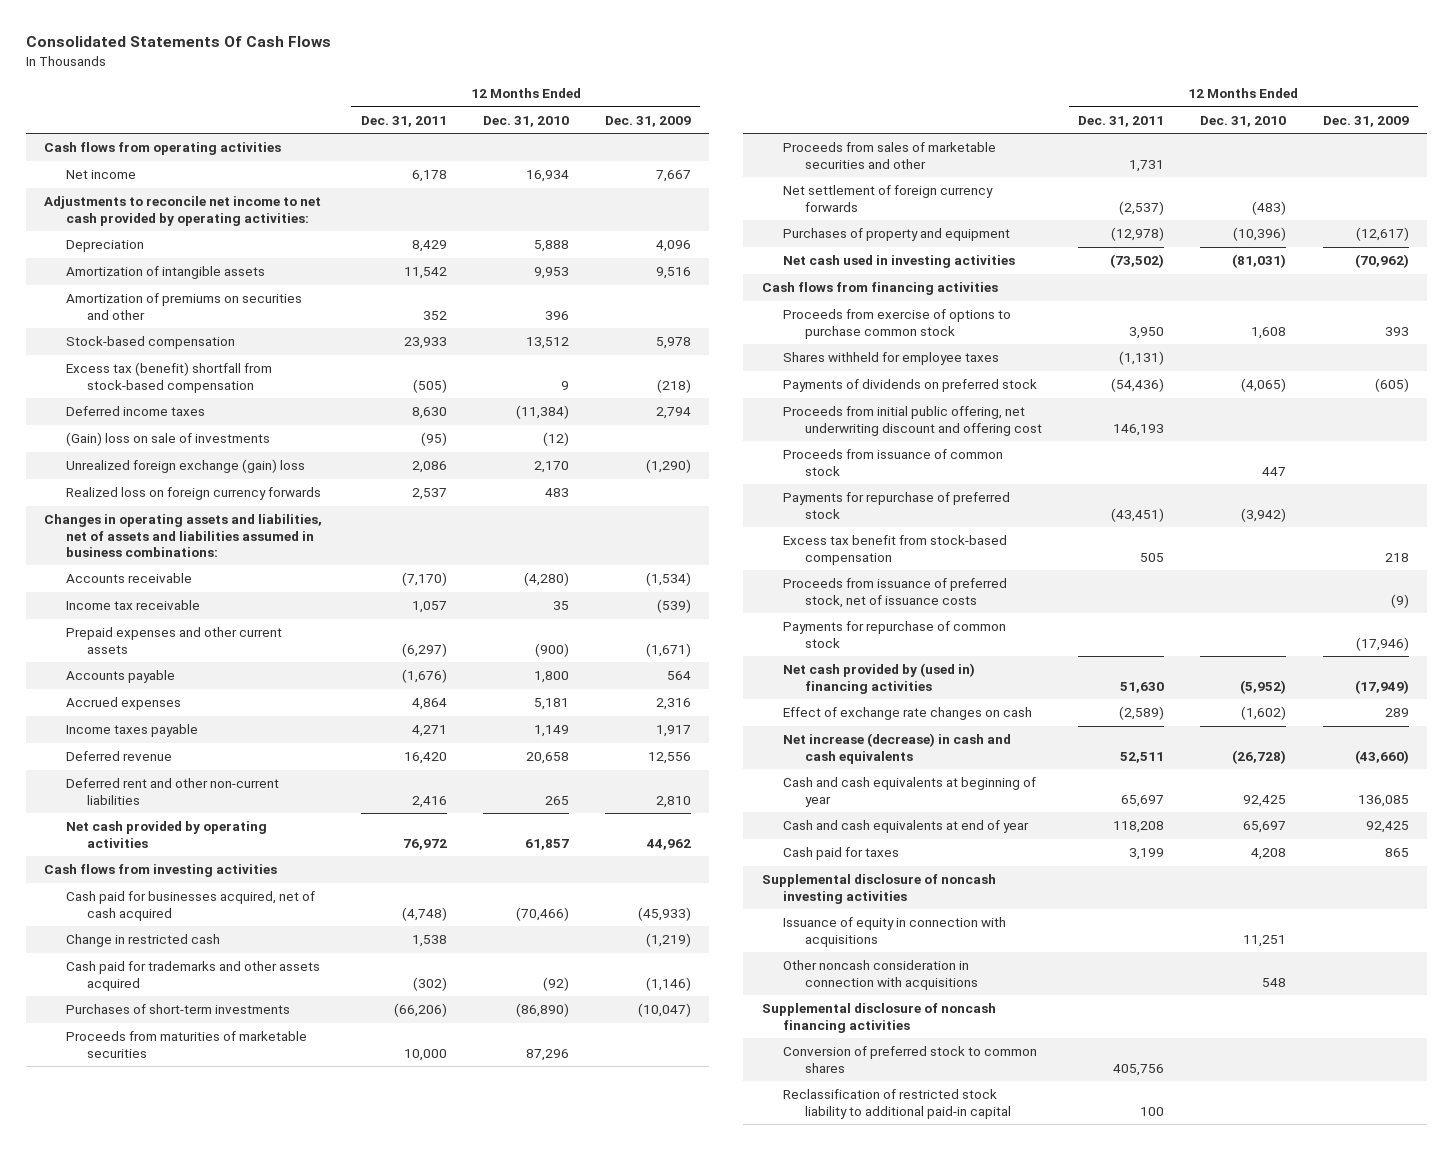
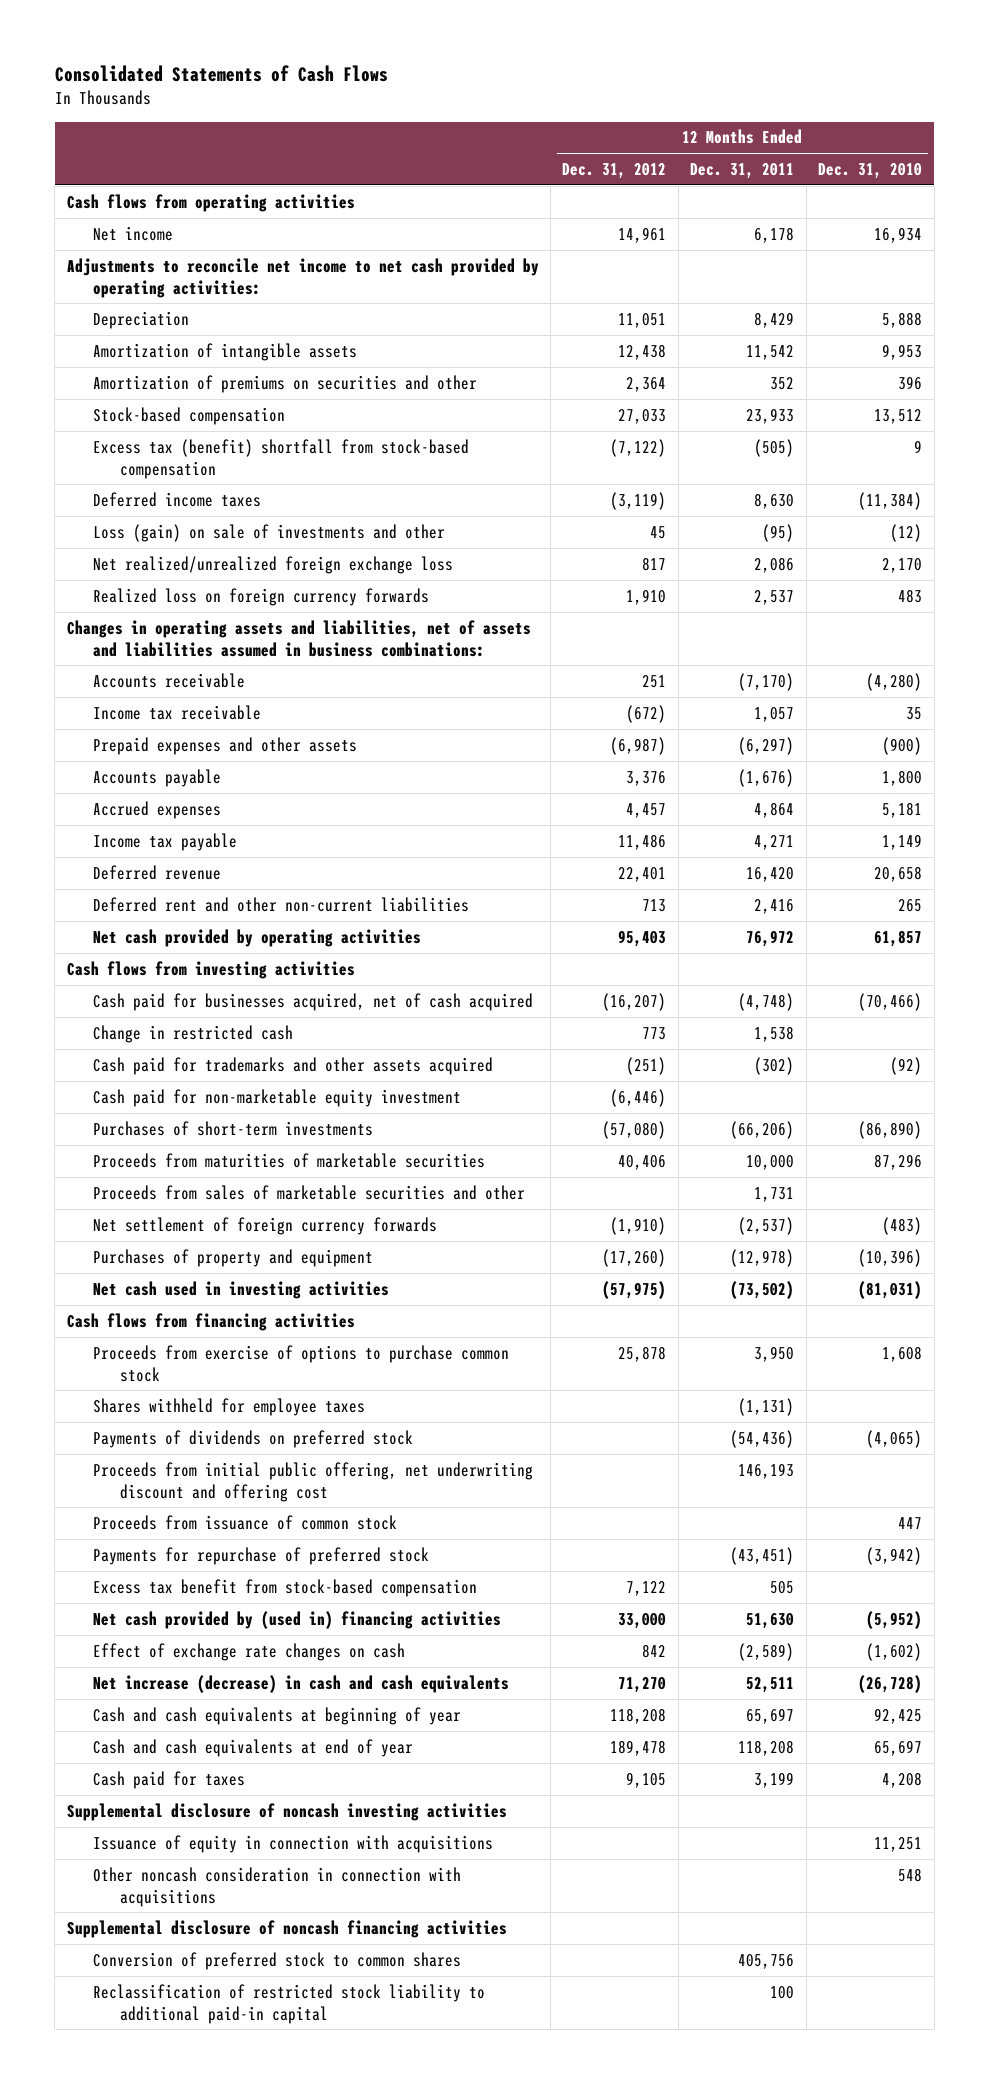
[26,36,332,48] Consolidated Statements Of Cash Flows -> [54,65,388,83] Consolidated Statements of Cash Flows
[605,115,692,127] Dec. 31, 2009 -> none
none -> [562,162,667,179] Dec. 31, 2012
[65,432,270,447] (Gain) loss on sale of investments -> [93,523,446,542] Loss (gain) on sale of investments and other
[65,459,305,474] Unrealized foreign exchange (gain) loss -> [93,555,454,574] Net realized/unrealized foreign exchange loss
[65,627,282,654] Prepaid expenses and other current assets -> [93,736,358,755] Prepaid expenses and other assets
[65,724,198,738] Income taxes payable -> [93,832,238,851] Income tax payable
none -> [93,1088,462,1107] Cash paid for non-marketable equity investment
[783,578,1008,608] Proceeds from issuance of preferred stock, net of issuance costs -> none
[783,621,1007,648] Payments for repurchase of common stock -> none

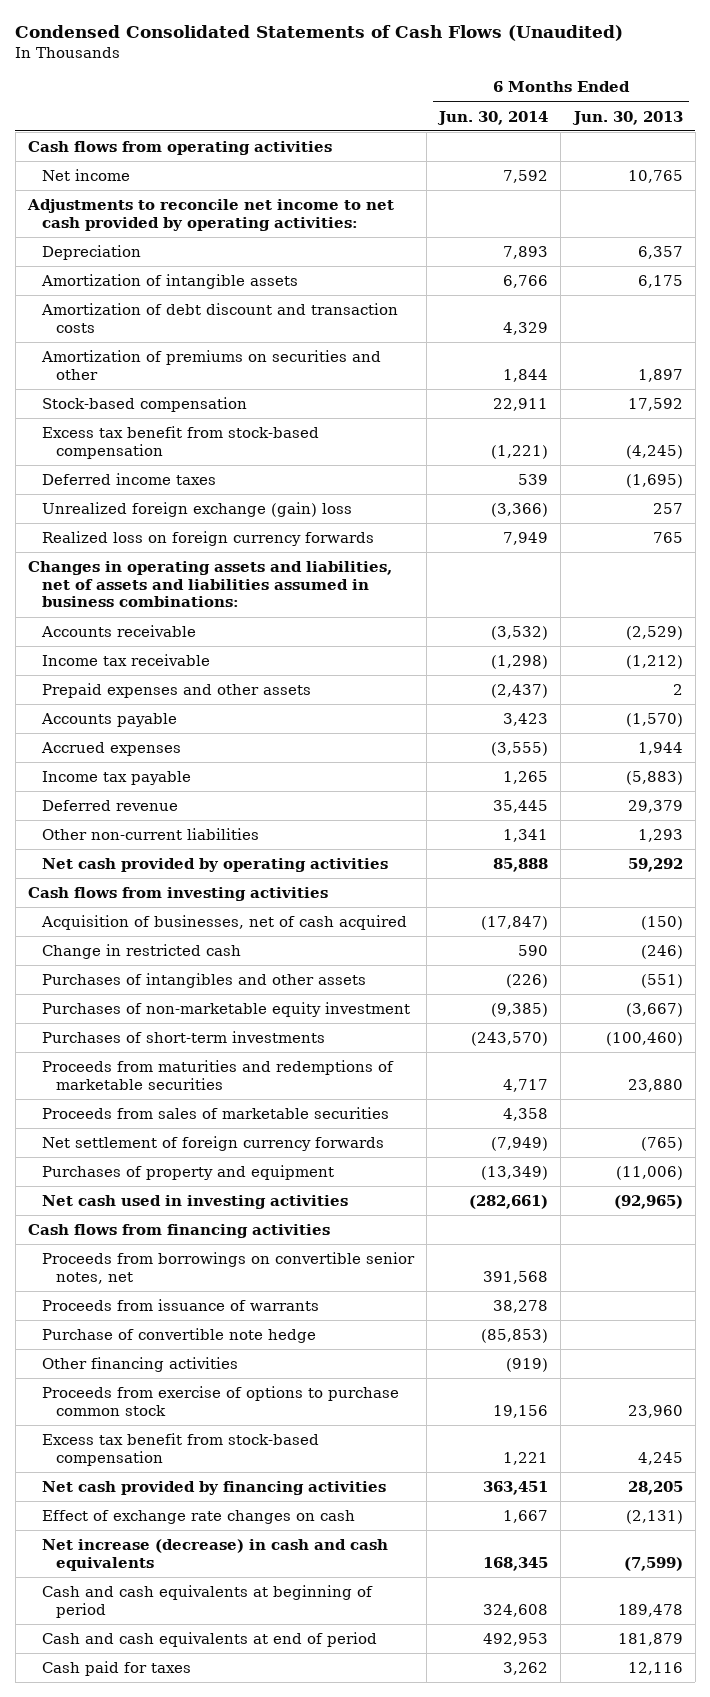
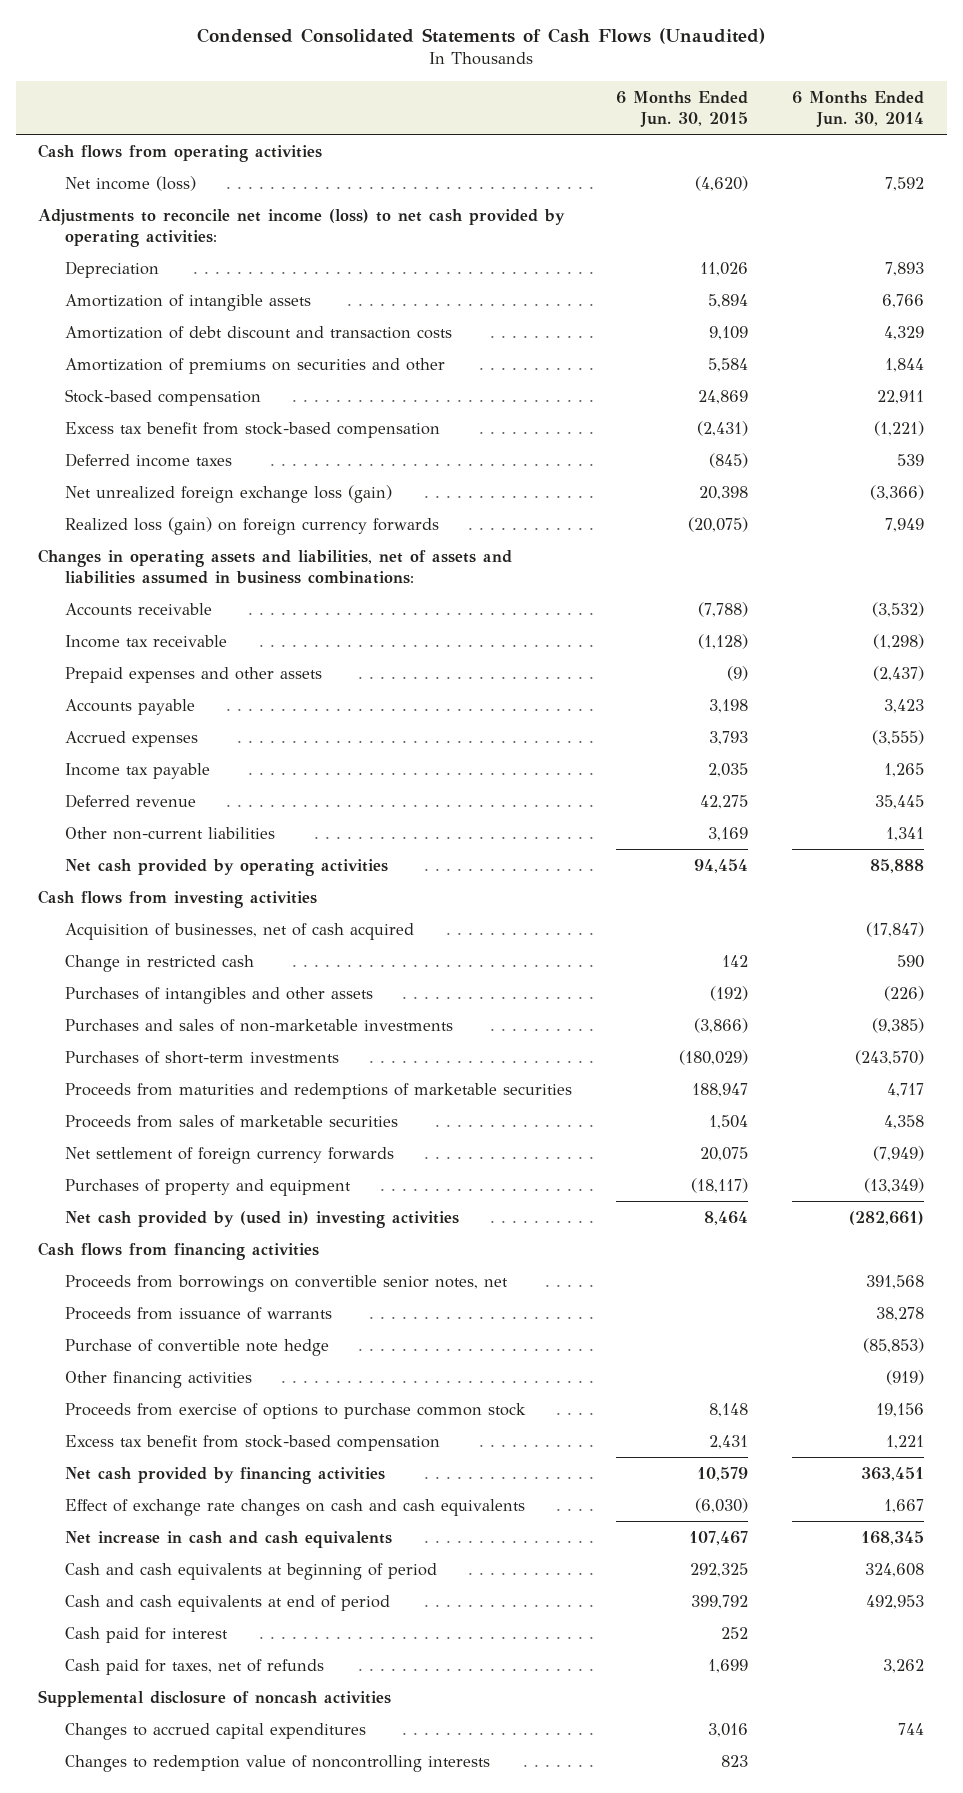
[571,110,683,125] Jun. 30, 2013 -> none
none -> [615,91,748,127] 6 Months Ended Jun. 30, 2015
[42,168,131,181] Net income -> [64,175,196,191] Net income (loss)
[26,198,394,231] Adjustments to reconcile net income to net cash provided by operating activities: -> [38,208,566,247] Adjustments to reconcile net income (loss) to net cash provided by operating activities:
[42,501,353,517] Unrealized foreign exchange (gain) loss -> [64,484,392,503] Net unrealized foreign exchange loss (gain)
[42,530,375,546] Realized loss on foreign currency forwards -> [64,516,439,535] Realized loss (gain) on foreign currency forwards
[42,1001,411,1017] Purchases of non-marketable equity investment -> [64,1018,453,1032] Purchases and sales of non-marketable investments
[42,1194,349,1209] Net cash used in investing activities -> [64,1210,459,1228] Net cash provided by (used in) investing activities
[42,1509,356,1524] Effect of exchange rate changes on cash -> [64,1498,525,1516] Effect of exchange rate changes on cash and cash equivalents
[42,1538,389,1571] Net increase (decrease) in cash and cash equivalents -> [64,1530,392,1548] Net increase in cash and cash equivalents
none -> [64,1626,228,1643] Cash paid for interest
[42,1660,192,1676] Cash paid for taxes -> [64,1658,324,1675] Cash paid for taxes, net of refunds
none -> [38,1689,392,1707] Supplemental disclosure of noncash activities
none -> [64,1722,366,1740] Changes to accrued capital expenditures
none -> [64,1754,490,1772] Changes to redemption value of noncontrolling interests

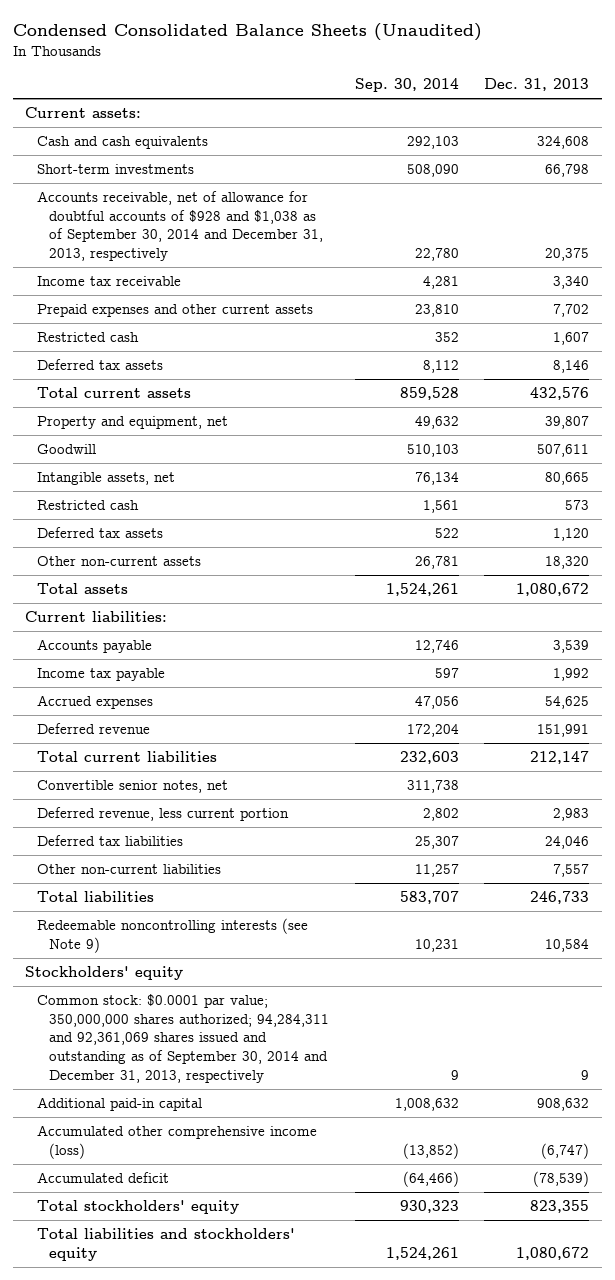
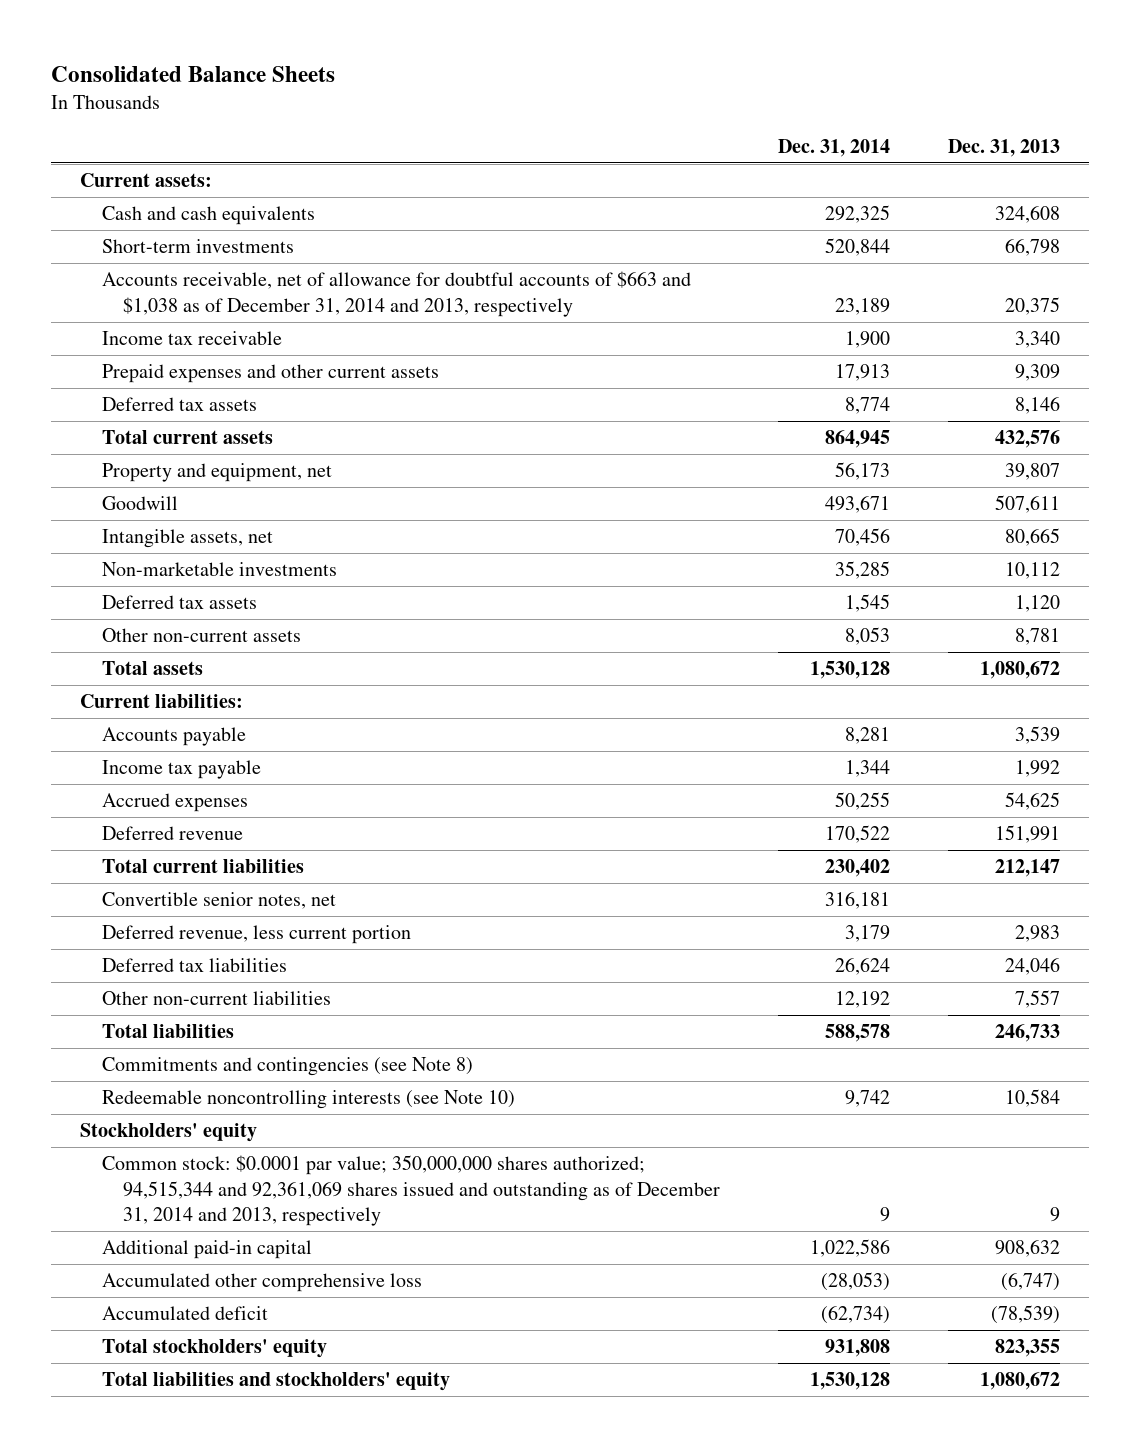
[12,22,482,41] Condensed Consolidated Balance Sheets (Unaudited) -> [51,66,336,83] Consolidated Balance Sheets
[354,78,459,93] Sep. 30, 2014 -> none
none -> [777,138,890,157] Dec. 31, 2014
[37,191,323,262] Accounts receivable, net of allowance for doubtful accounts of $928 and $1,038 as of September 30, 2014 and December 31, 2013, respectively -> [101,271,691,317] Accounts receivable, net of allowance for doubtful accounts of $663 and $1,038 as of December 31, 2014 and 2013, respectively
[37,332,140,343] Restricted cash -> none
[553,304,590,318] 7,702 -> [1014,364,1060,382] 9,309
[37,500,140,511] Restricted cash -> none
none -> [101,562,337,577] Non-marketable investments
[545,556,590,570] 18,320 -> [1014,628,1060,646] 8,781
none -> [101,1057,473,1077] Commitments and contingencies (see Note 8)
[37,918,309,953] Redeemable noncontrolling interests (see Note 9) -> [101,1090,515,1110] Redeemable noncontrolling interests (see Note 10)
[37,994,329,1083] Common stock: $0.0001 par value; 350,000,000 shares authorized; 94,284,311 and 92,361,069 shares issued and outstanding as of September 30, 2014 and December 31, 2013, respectively -> [101,1155,721,1226] Common stock: $0.0001 par value; 350,000,000 shares authorized; 94,515,344 and 92,361,069 shares issued and outstanding as of December 31, 2014 and 2013, respectively
[37,1125,318,1159] Accumulated other comprehensive income (loss) -> [101,1273,422,1293] Accumulated other comprehensive loss

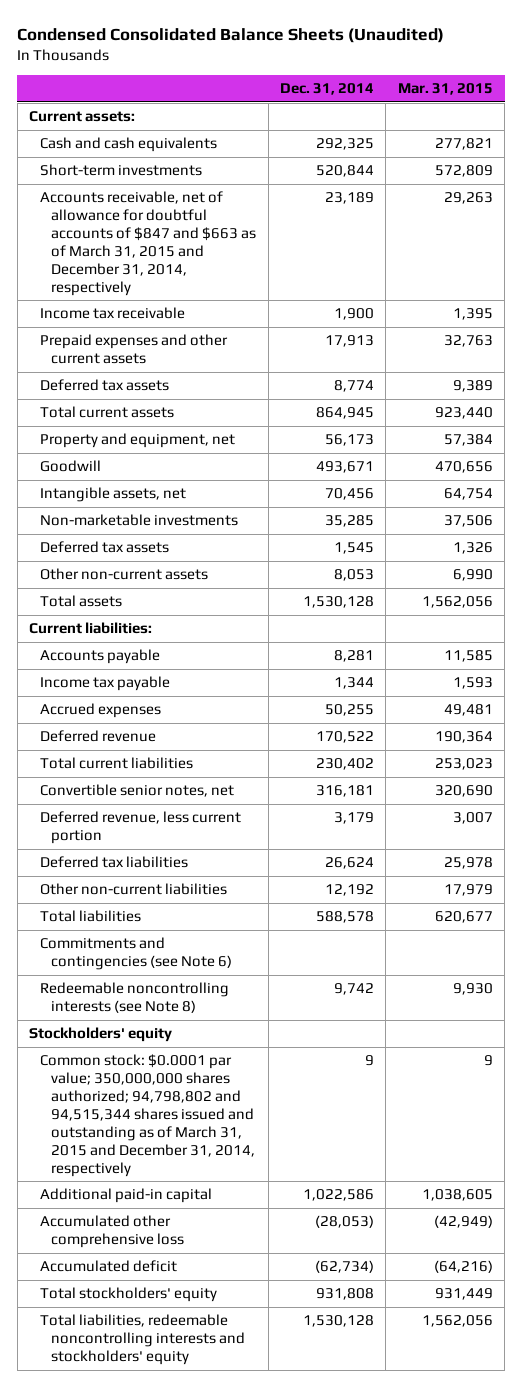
[51,66,336,83] Consolidated Balance Sheets -> [17,28,445,44] Condensed Consolidated Balance Sheets (Unaudited)
[947,138,1060,157] Dec. 31, 2013 -> none
none -> [397,83,493,96] Mar. 31, 2015
[101,271,691,317] Accounts receivable, net of allowance for doubtful accounts of $663 and $1,038 as of December 31, 2014 and 2013, respectively -> [40,191,257,296] Accounts receivable, net of allowance for doubtful accounts of $847 and $663 as of March 31, 2015 and December 31, 2014, respectively
[101,1057,473,1077] Commitments and contingencies (see Note 8) -> [40,937,233,971] Commitments and contingencies (see Note 6)
[101,1090,515,1110] Redeemable noncontrolling interests (see Note 10) -> [40,982,230,1014] Redeemable noncontrolling interests (see Note 8)
[101,1155,721,1226] Common stock: $0.0001 par value; 350,000,000 shares authorized; 94,515,344 and 92,361,069 shares issued and outstanding as of December 31, 2014 and 2013, respectively -> [40,1054,256,1177] Common stock: $0.0001 par value; 350,000,000 shares authorized; 94,798,802 and 94,515,344 shares issued and outstanding as of March 31, 2015 and December 31, 2014, respectively
[101,1372,450,1392] Total liabilities and stockholders' equity -> [40,1314,246,1366] Total liabilities, redeemable noncontrolling interests and stockholders' equity

